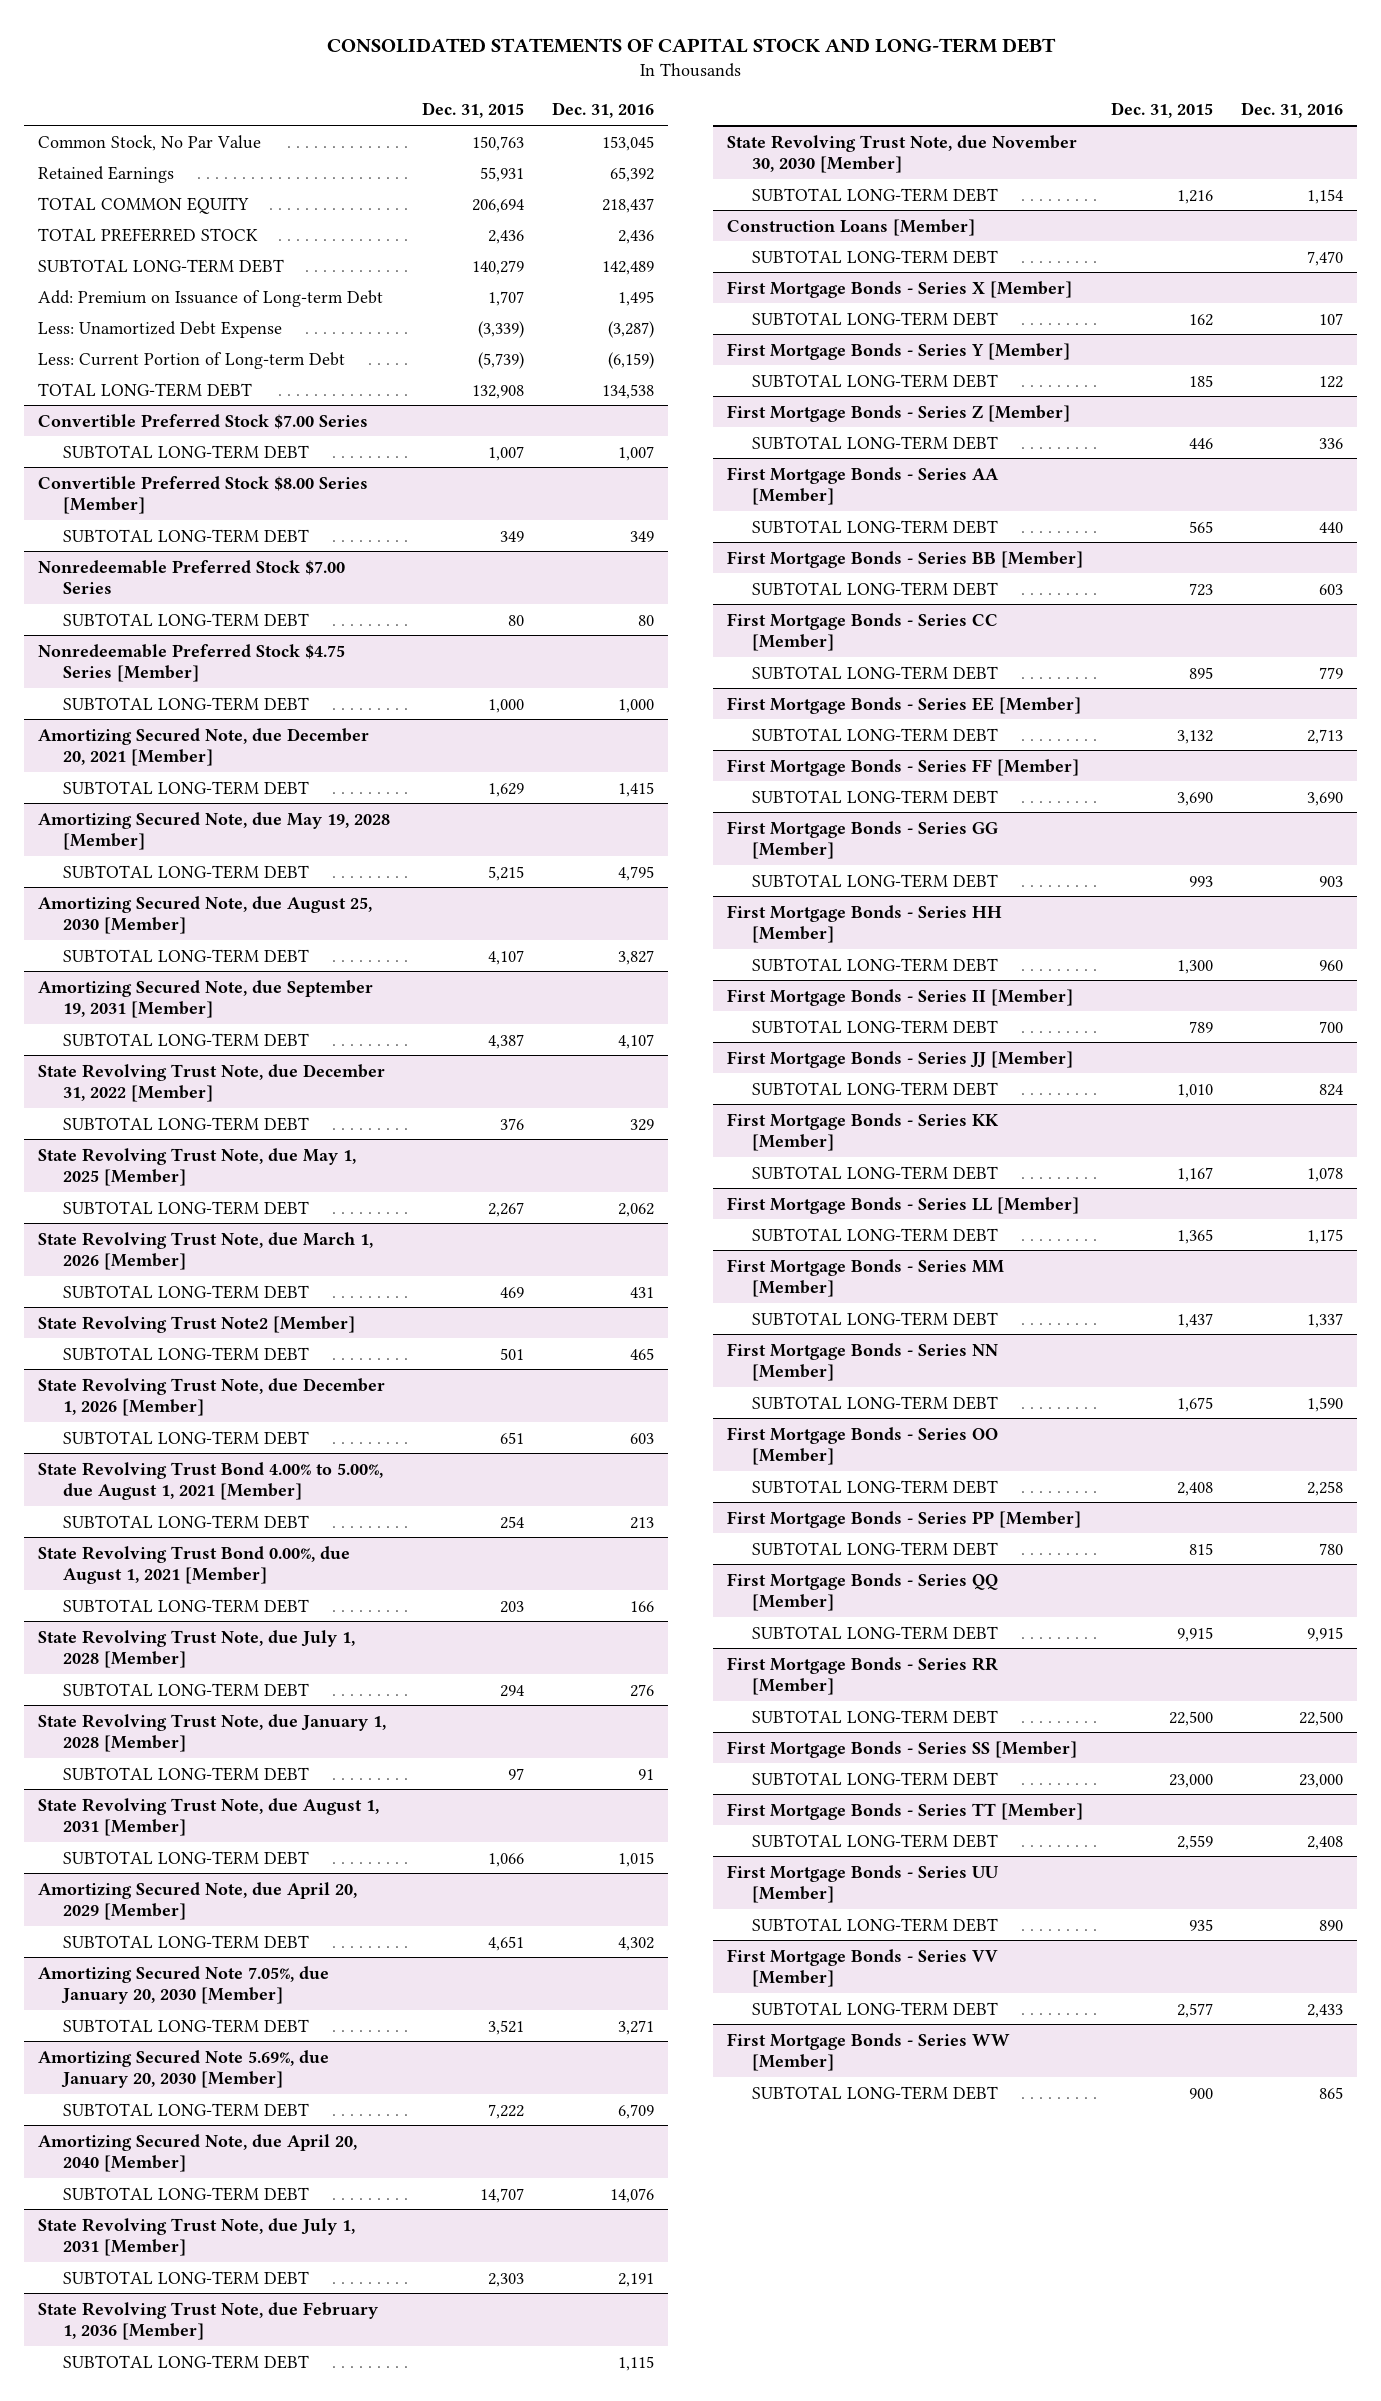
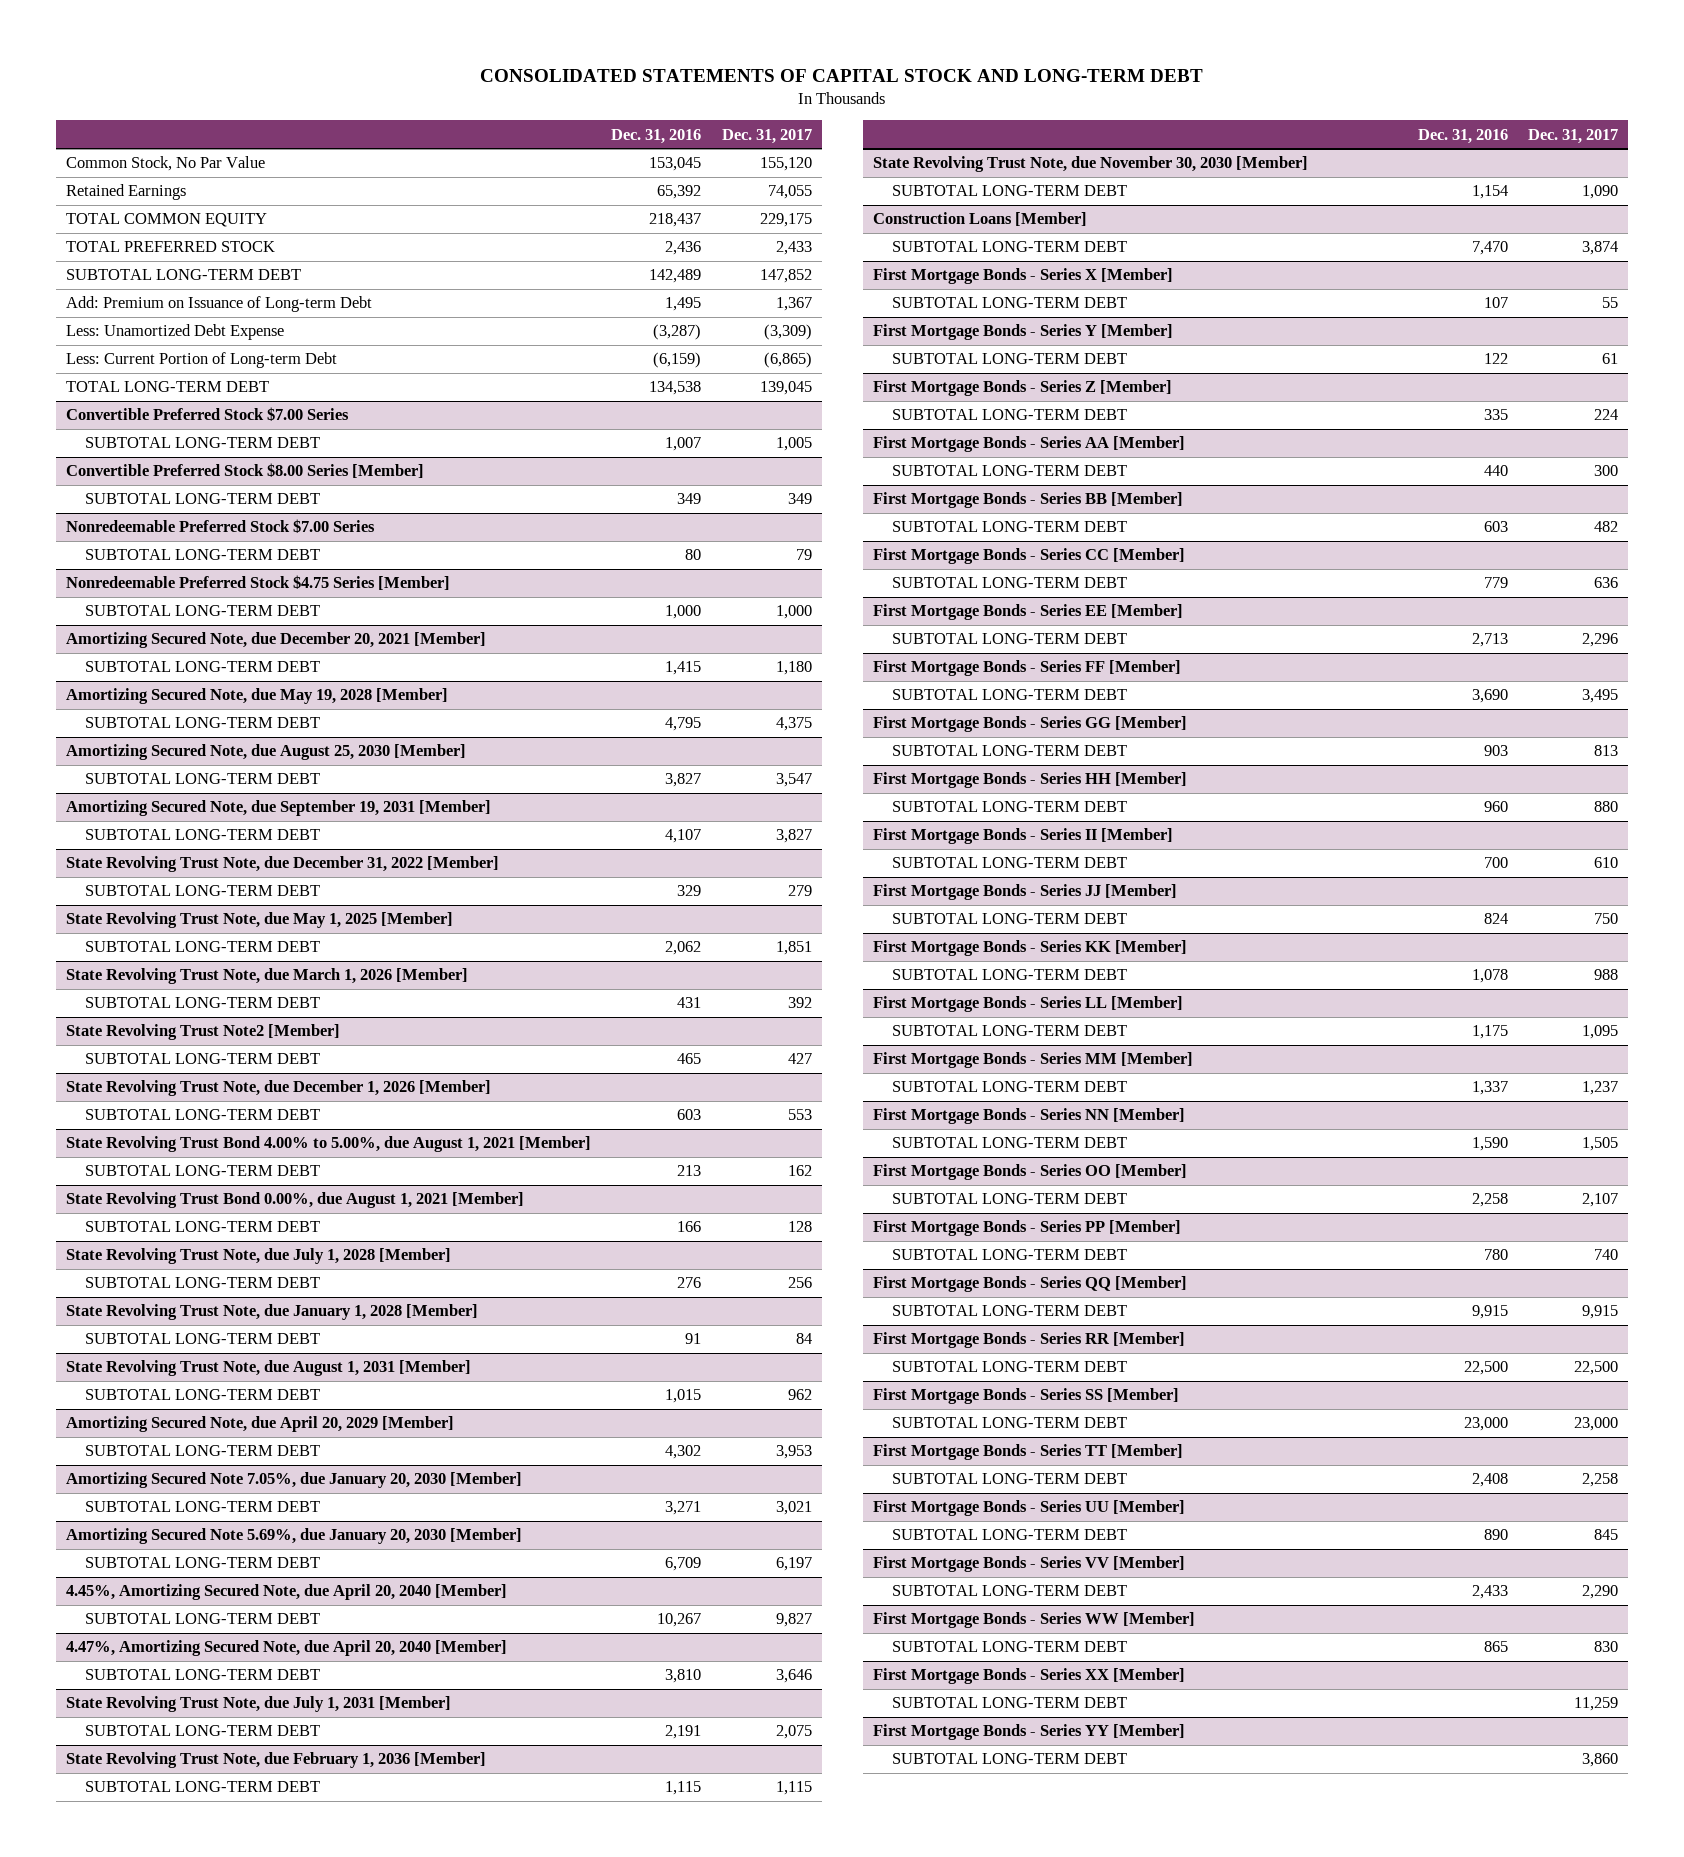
[422,102,525,119] Dec. 31, 2015 -> none
none -> [721,128,812,144] Dec. 31, 2017
[38,2133,358,2172] Amortizing Secured Note, due April 20, 2040 [Member] -> [66,1584,508,1601] 4.45%, Amortizing Secured Note, due April 20, 2040 [Member]
[610,2187,655,2203] 14,076 -> [657,1613,702,1628] 10,267
none -> [66,1640,508,1657] 4.47%, Amortizing Secured Note, due April 20, 2040 [Member]
none -> [84,1669,320,1681] SUBTOTAL LONG-TERM DEBT
[1319,437,1344,449] 336 -> [1484,409,1509,421] 335
none -> [872,1668,1185,1685] First Mortgage Bonds - Series XX [Member]
none -> [891,1697,1127,1709] SUBTOTAL LONG-TERM DEBT
none -> [872,1724,1185,1741] First Mortgage Bonds - Series YY [Member]
none -> [891,1753,1127,1765] SUBTOTAL LONG-TERM DEBT

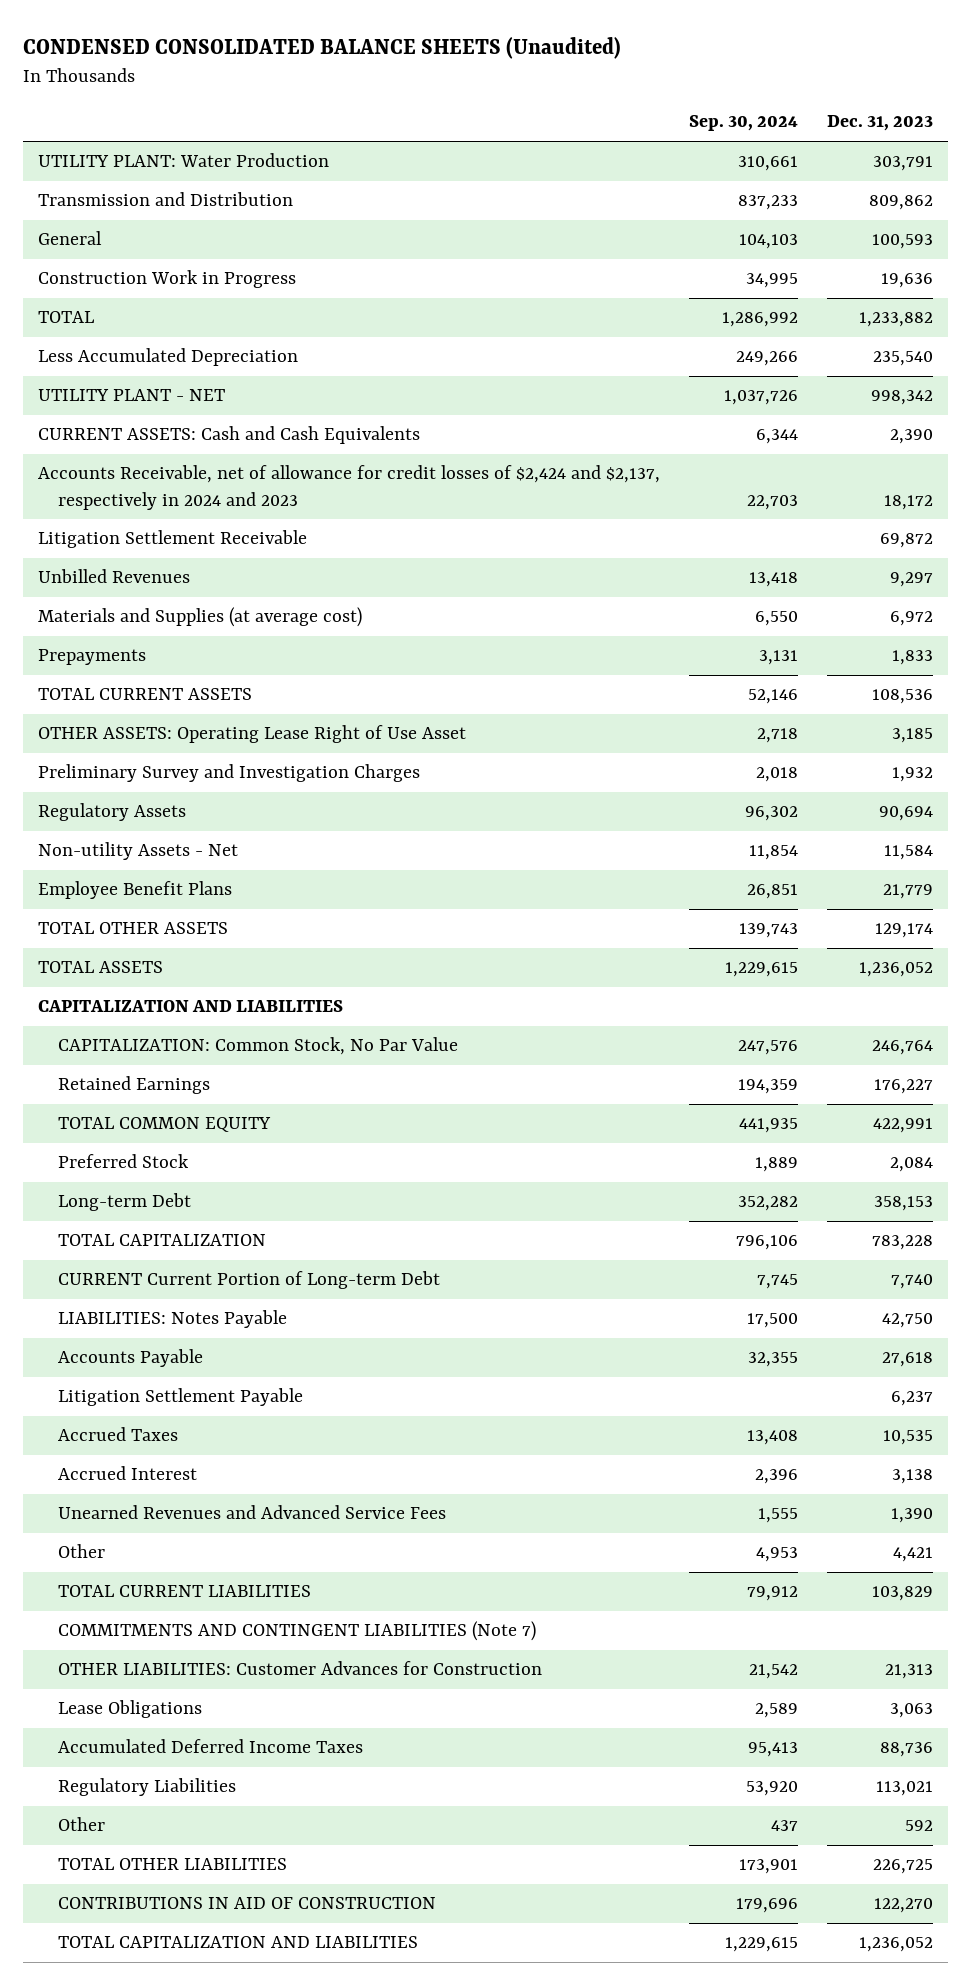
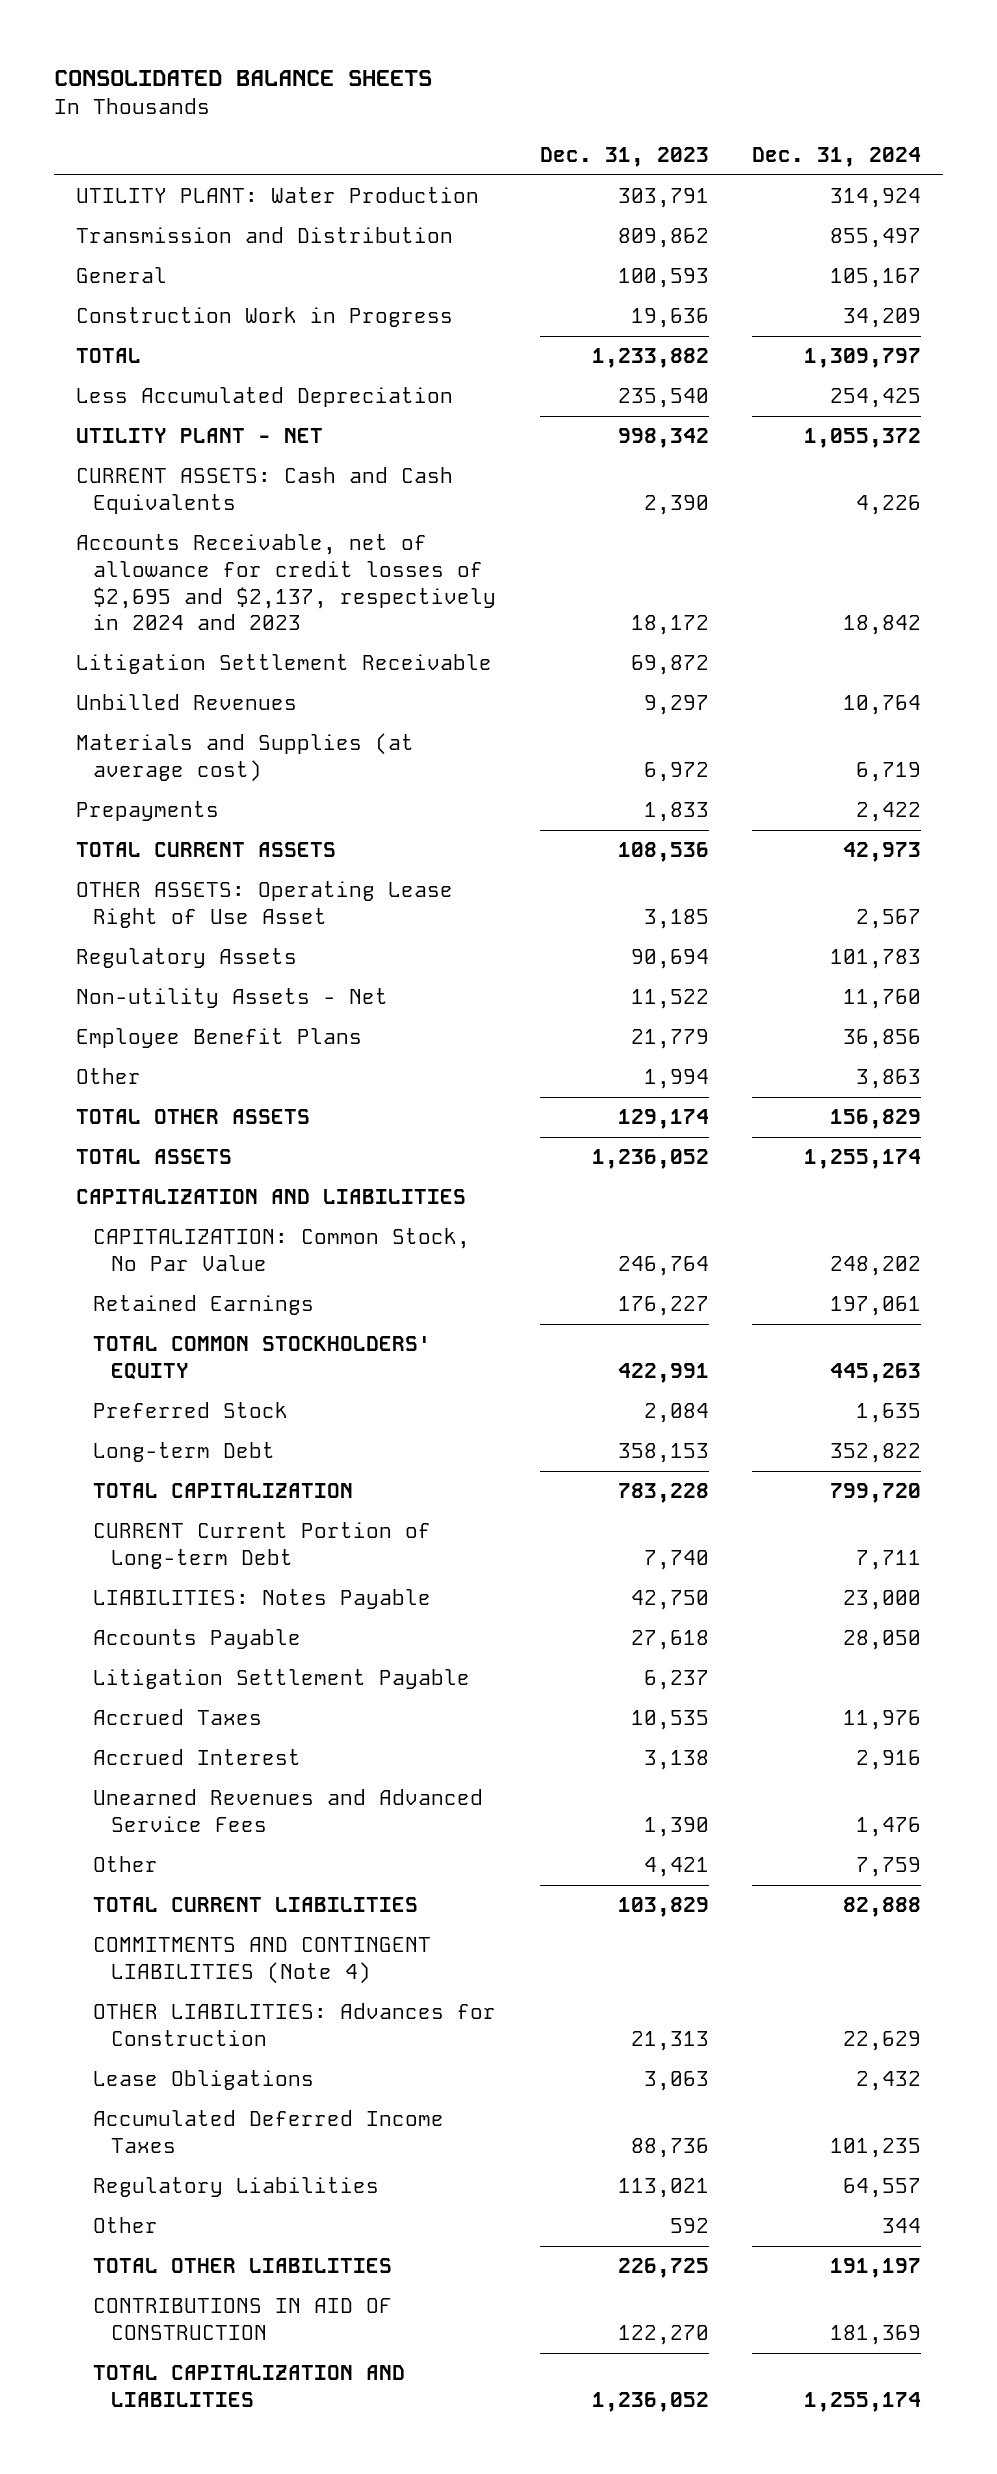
[22,37,621,60] CONDENSED CONSOLIDATED BALANCE SHEETS (Unaudited) -> [54,70,433,87] CONSOLIDATED BALANCE SHEETS
[689,115,799,132] Sep. 30, 2024 -> none
none -> [752,146,922,167] Dec. 31, 2024
[37,465,660,510] Accounts Receivable, net of allowance for credit losses of $2,424 and $2,137, respectively in 2024 and 2023 -> [75,534,497,631] Accounts Receivable, net of allowance for credit losses of $2,695 and $2,137, respectively in 2024 and 2023
[37,764,420,783] Preliminary Survey and Investigation Charges -> none
[884,845,934,861] 11,584 -> [630,989,709,1010] 11,522
none -> [75,1068,141,1085] Other
[57,1117,271,1133] TOTAL COMMON EQUITY -> [93,1336,432,1380] TOTAL COMMON STOCKHOLDERS' EQUITY
[57,1621,536,1642] COMMITMENTS AND CONTINGENT LIABILITIES (Note 7) -> [93,1937,432,1984] COMMITMENTS AND CONTINGENT LIABILITIES (Note 4)
[57,1661,542,1676] OTHER LIABILITIES: Customer Advances for Construction -> [93,2003,497,2046] OTHER LIABILITIES: Advances for Construction

